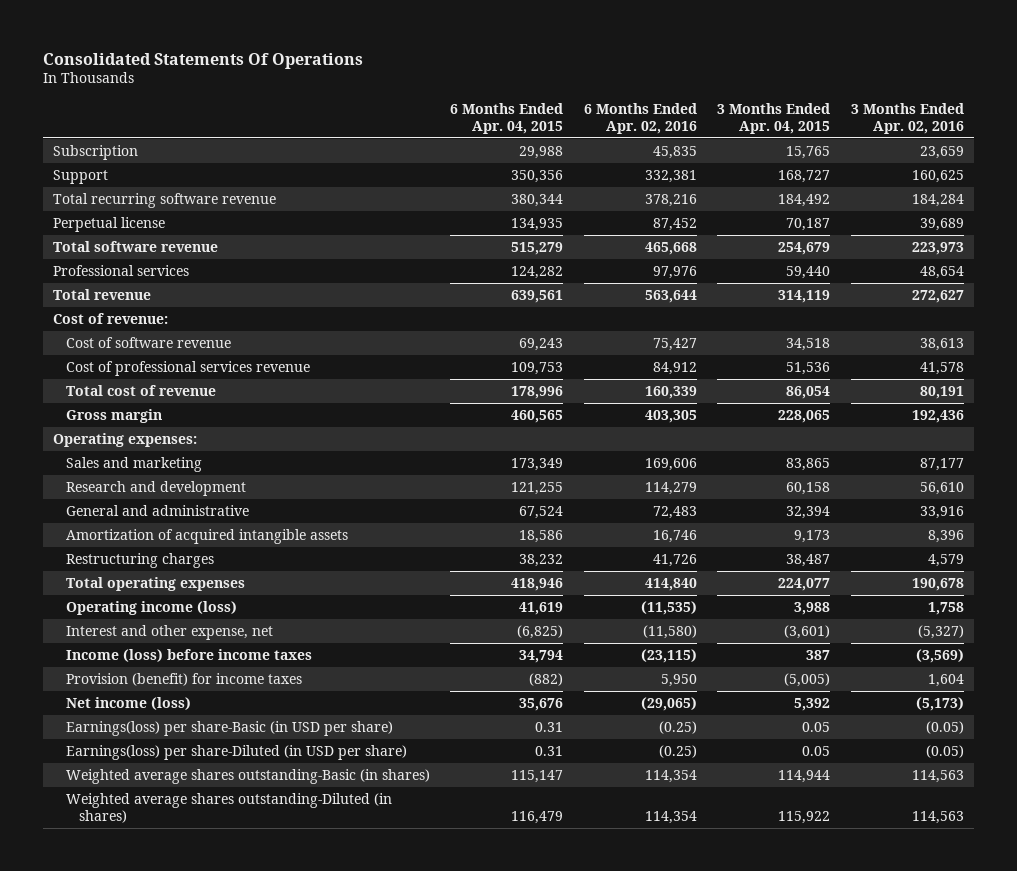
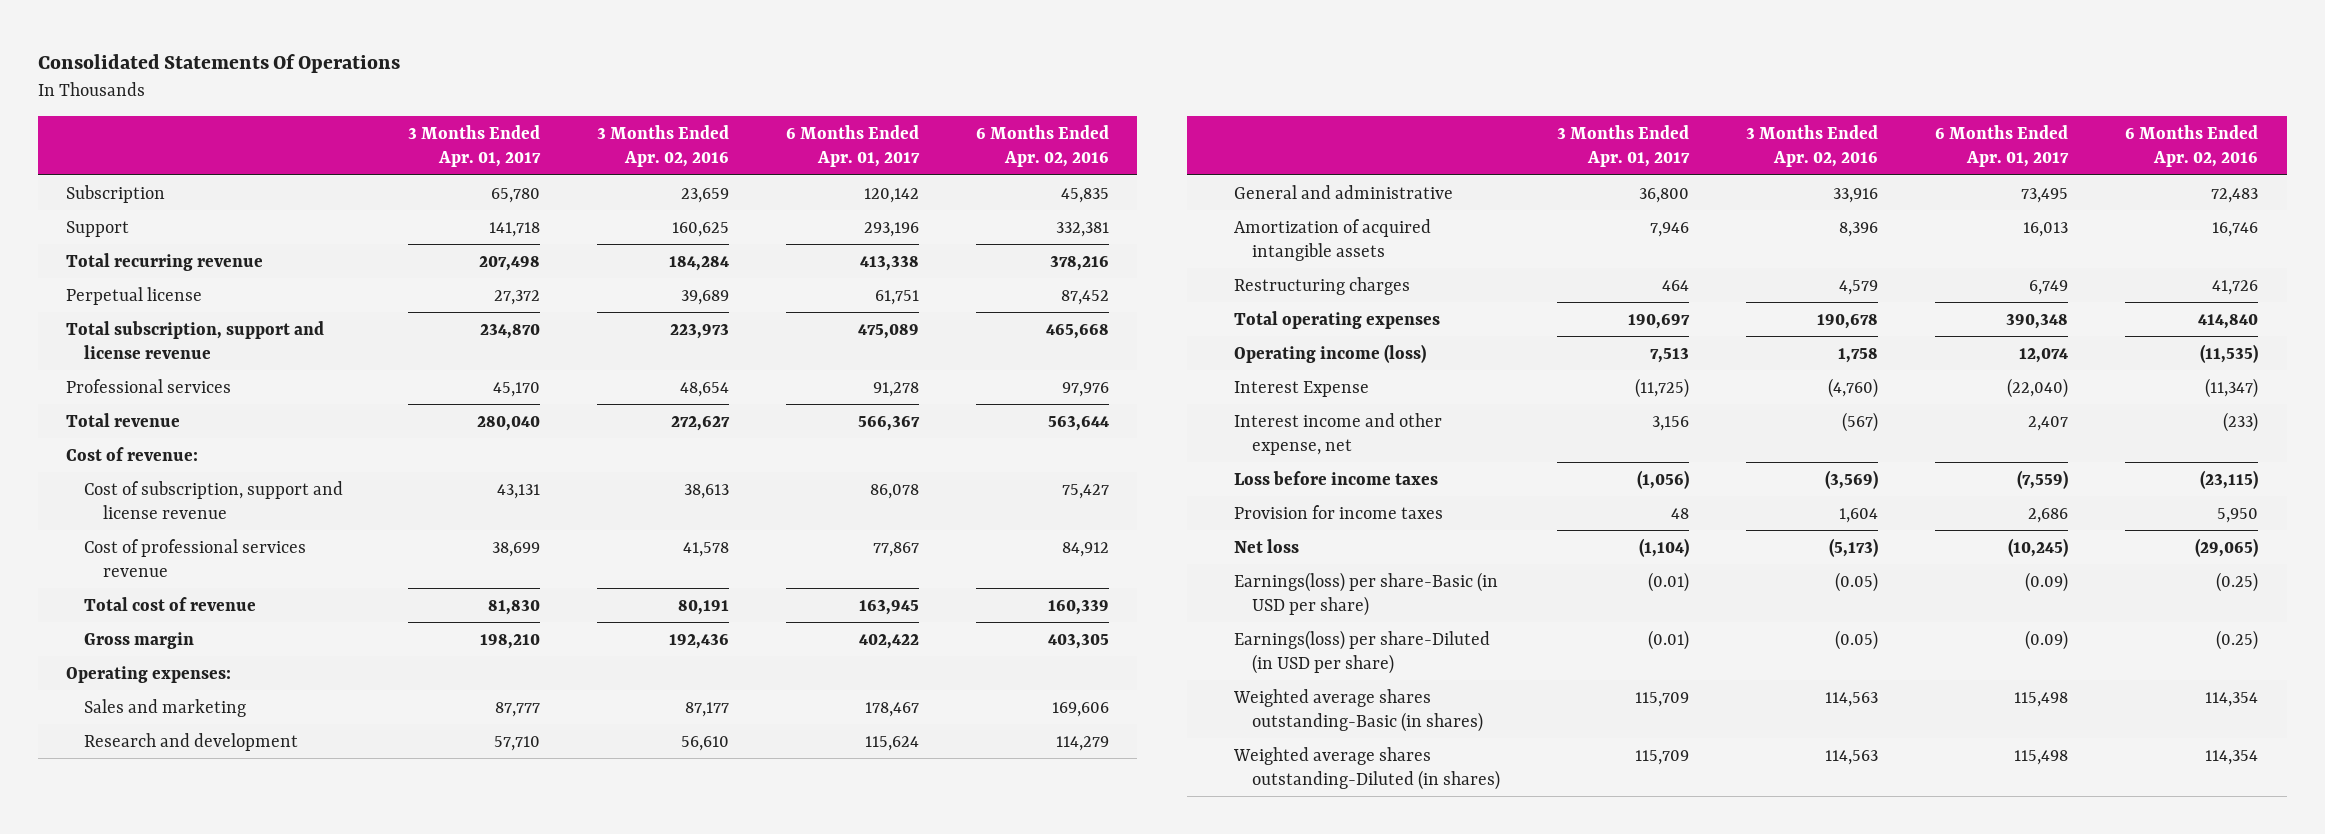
[450,102,564,134] 6 Months Ended Apr. 04, 2015 -> none
[717,102,831,134] 3 Months Ended Apr. 04, 2015 -> none
none -> [407,125,541,168] 3 Months Ended Apr. 01, 2017
none -> [785,125,920,168] 6 Months Ended Apr. 01, 2017
[53,192,277,208] Total recurring software revenue -> [66,252,264,271] Total recurring revenue
[53,240,219,252] Total software revenue -> [66,320,325,359] Total subscription, support and license revenue
[66,336,232,348] Cost of software revenue -> [84,480,344,519] Cost of subscription, support and license revenue
none -> [1234,380,1370,397] Interest Expense
[66,624,274,640] Interest and other expense, net -> [1234,412,1443,455] Interest income and other expense, net
[642,624,697,639] (11,580) -> [2223,411,2259,432] (233)
[917,624,964,639] (5,327) -> [1842,411,1879,432] (567)
[66,648,313,662] Income (loss) before income taxes -> [1234,470,1439,485] Loss before income taxes
[66,672,303,686] Provision (benefit) for income taxes -> [1234,504,1444,519] Provision for income taxes
[66,696,192,710] Net income (loss) -> [1234,538,1300,553] Net loss

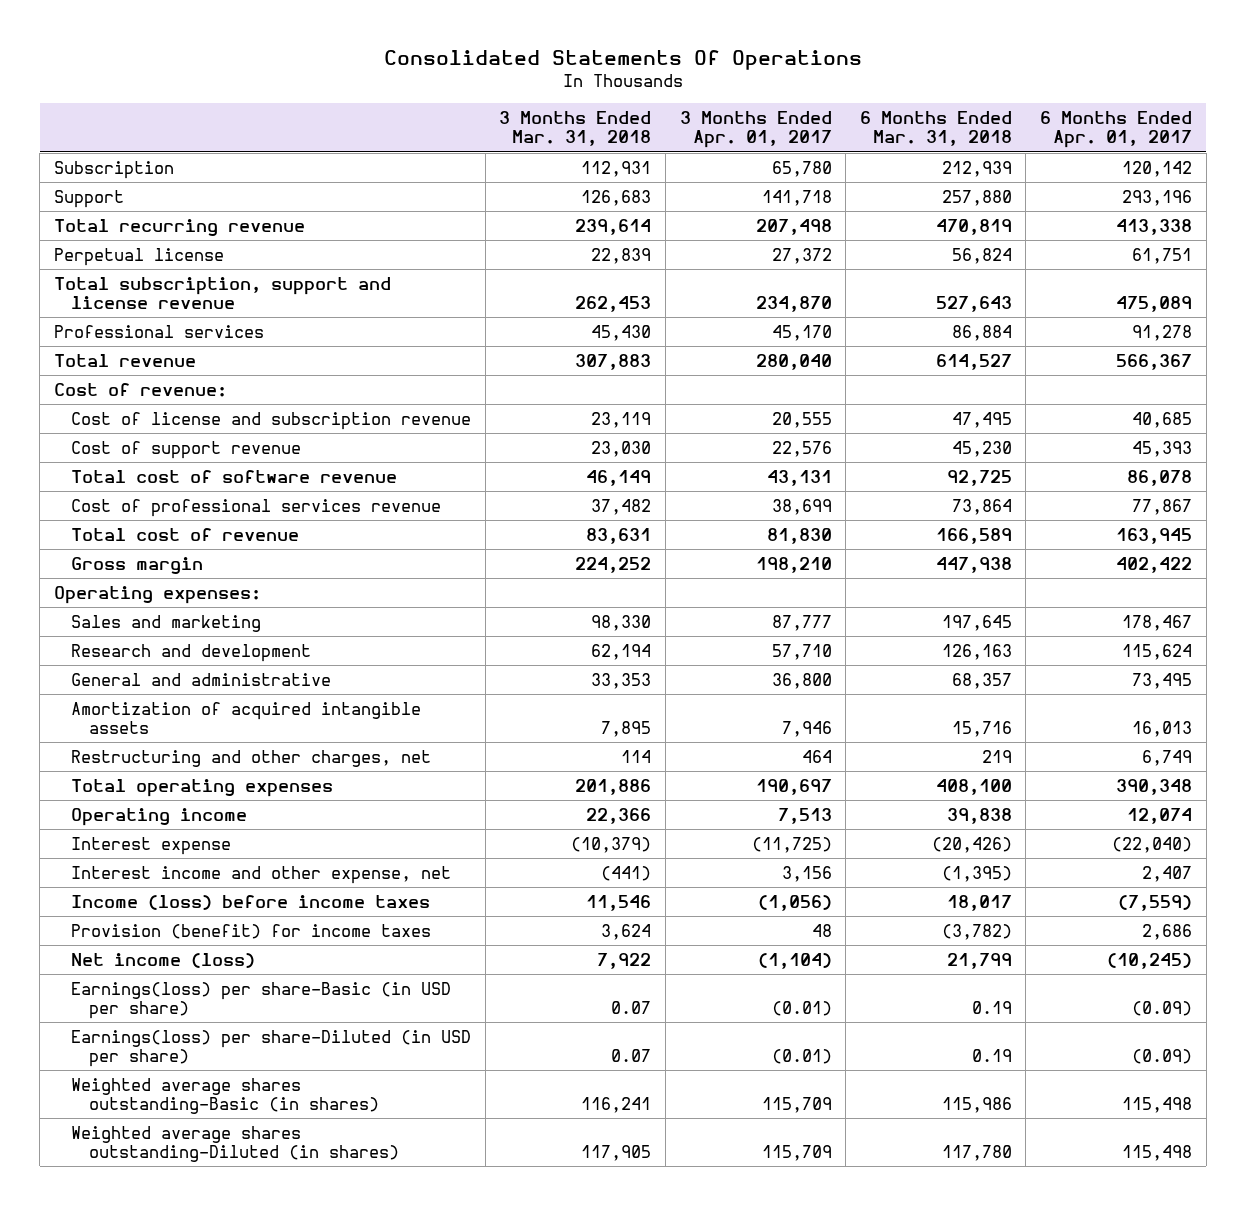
[596,125,729,168] 3 Months Ended Apr. 02, 2016 -> none
[975,125,1109,168] 6 Months Ended Apr. 02, 2016 -> none
none -> [499,111,652,147] 3 Months Ended Mar. 31, 2018
none -> [859,111,1012,147] 6 Months Ended Mar. 31, 2018
none -> [71,411,472,430] Cost of license and subscription revenue
none -> [71,440,302,459] Cost of support revenue
[84,480,344,519] Cost of subscription, support and license revenue -> [71,469,398,483] Total cost of software revenue
[1234,276,1411,295] Restructuring charges -> [71,749,432,767] Restructuring and other charges, net
[1234,343,1427,363] Operating income (loss) -> [71,807,248,826] Operating income
[1234,380,1370,397] Interest Expense -> [71,836,232,855] Interest expense
[1234,470,1439,485] Loss before income taxes -> [71,894,431,910] Income (loss) before income taxes
[1234,504,1444,519] Provision for income taxes -> [71,923,432,939] Provision (benefit) for income taxes
[1234,538,1300,553] Net loss -> [71,952,256,968] Net income (loss)

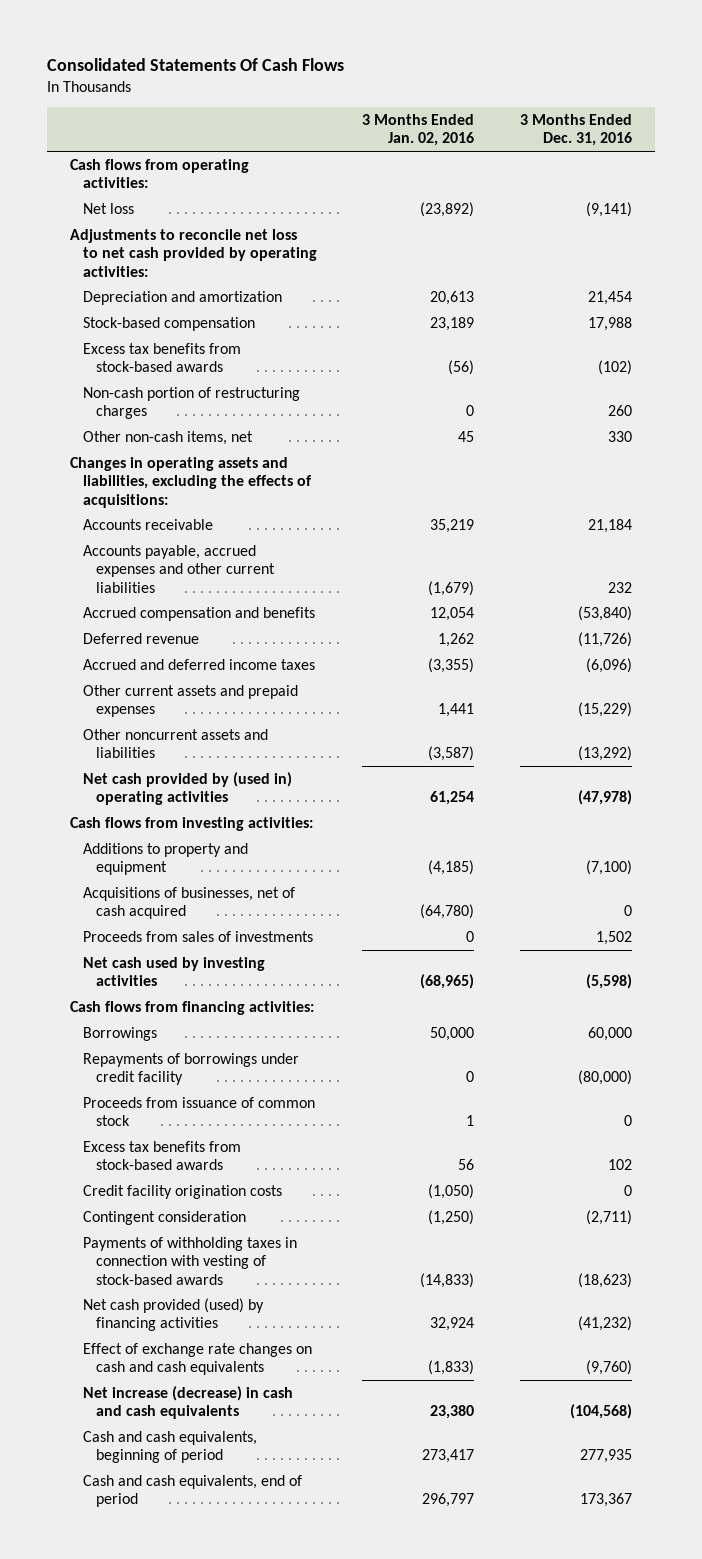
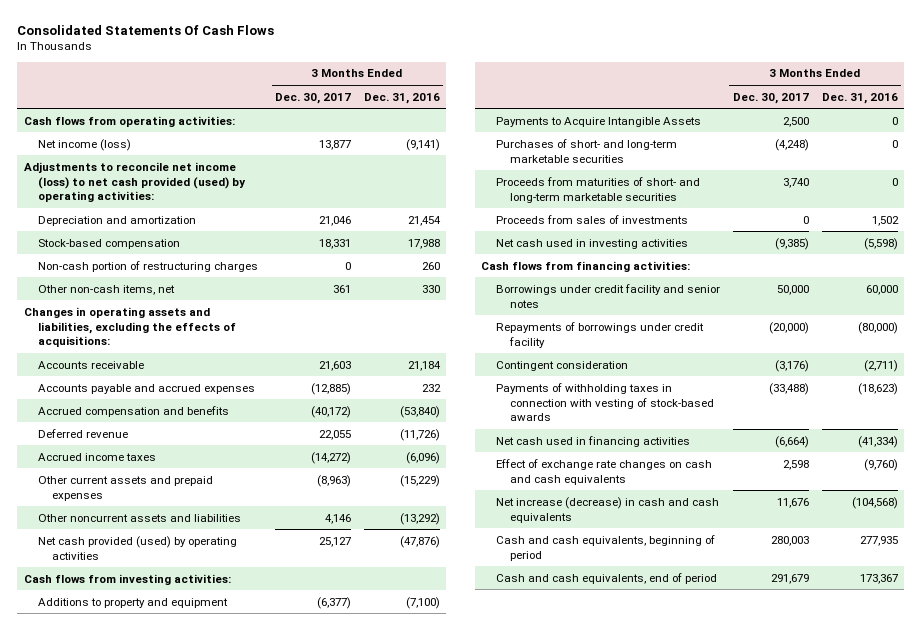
[362,114,475,147] 3 Months Ended Jan. 02, 2016 -> none
none -> [274,92,351,104] Dec. 30, 2017
[82,202,134,214] Net loss -> [37,138,131,151] Net income (loss)
[70,228,317,277] Adjustments to reconcile net loss to net cash provided by operating activities: -> [23,161,246,203] Adjustments to reconcile net income (loss) to net cash provided (used) by operating activities:
[82,342,241,373] Excess tax benefits from stock-based awards -> none
[82,544,275,593] Accounts payable, accrued expenses and other current liabilities -> [37,383,255,394] Accounts payable and accrued expenses
[82,658,315,670] Accrued and deferred income taxes -> [37,452,156,461] Accrued income taxes
[82,771,292,806] Net cash provided by (used in) operating activities -> [37,535,237,560] Net cash provided (used) by operating activities
[578,790,633,806] (47,978) -> [399,535,440,548] (47,876)
[82,886,295,920] Acquisitions of businesses, net of cash acquired -> none
none -> [495,116,701,127] Payments to Acquire Intangible Assets
none -> [495,138,677,163] Purchases of short- and long-term marketable securities
none -> [495,176,700,203] Proceeds from maturities of short- and long-term marketable securities
[82,956,265,987] Net cash used by investing activities -> [495,238,688,249] Net cash used in investing activities
[82,1026,157,1041] Borrowings -> [495,283,720,308] Borrowings under credit facility and senior notes
[82,1096,315,1127] Proceeds from issuance of common stock -> none
[82,1140,241,1171] Excess tax benefits from stock-based awards -> none
[82,1184,282,1199] Credit facility origination costs -> none
[82,1297,264,1332] Net cash provided (used) by financing activities -> [495,435,690,447] Net cash used in financing activities
[578,1316,633,1332] (41,232) -> [857,435,898,448] (41,334)

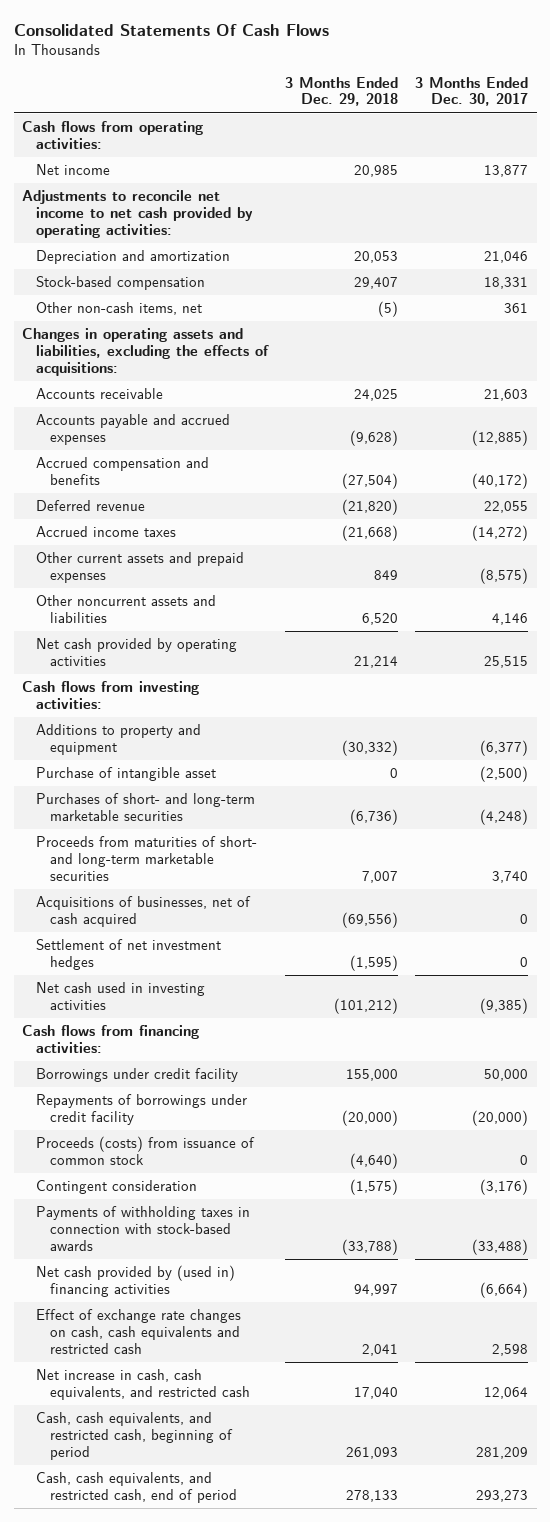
[363,92,440,104] Dec. 31, 2016 -> none
none -> [285,76,399,107] 3 Months Ended Dec. 29, 2018
[37,138,131,151] Net income (loss) -> [35,164,110,176] Net income
[23,161,246,203] Adjustments to reconcile net income (loss) to net cash provided (used) by operating activities: -> [22,190,253,238] Adjustments to reconcile net income to net cash provided by operating activities:
[37,260,258,272] Non-cash portion of restructuring charges -> none
[316,474,351,487] (8,963) -> [480,567,529,584] (8,575)
[37,535,237,560] Net cash provided (used) by operating activities -> [35,638,237,666] Net cash provided by operating activities
[318,536,351,547] 25,127 -> [484,655,529,668] 25,515
[495,116,701,127] Payments to Acquire Intangible Assets -> [35,767,216,782] Purchase of intangible asset
[782,116,809,127] 2,500 -> [480,766,529,783] (2,500)
[495,214,688,224] Proceeds from sales of investments -> none
none -> [35,896,251,927] Acquisitions of businesses, net of cash acquired
none -> [35,939,221,970] Settlement of net investment hedges
[495,283,720,308] Borrowings under credit facility and senior notes -> [35,1068,238,1083] Borrowings under credit facility
none -> [35,1136,255,1165] Proceeds (costs) from issuance of common stock
[495,382,714,422] Payments of withholding taxes in connection with vesting of stock-based awards -> [35,1206,250,1251] Payments of withholding taxes in connection with stock-based awards
[495,435,690,447] Net cash used in financing activities -> [35,1265,235,1297] Net cash provided by (used in) financing activities
[495,458,712,485] Effect of exchange rate changes on cash and cash equivalents -> [35,1309,241,1354] Effect of exchange rate changes on cash, cash equivalents and restricted cash
[495,496,719,523] Net increase (decrease) in cash and cash equivalents -> [35,1369,250,1400] Net increase in cash, cash equivalents, and restricted cash
[776,497,809,508] 11,676 -> [484,1386,529,1399] 12,064
[495,534,715,561] Cash and cash equivalents, beginning of period -> [35,1412,233,1460] Cash, cash equivalents, and restricted cash, beginning of period
[770,535,809,546] 280,003 -> [476,1446,529,1459] 281,209
[495,572,717,584] Cash and cash equivalents, end of period -> [35,1472,237,1503] Cash, cash equivalents, and restricted cash, end of period
[770,573,809,584] 291,679 -> [476,1489,529,1502] 293,273

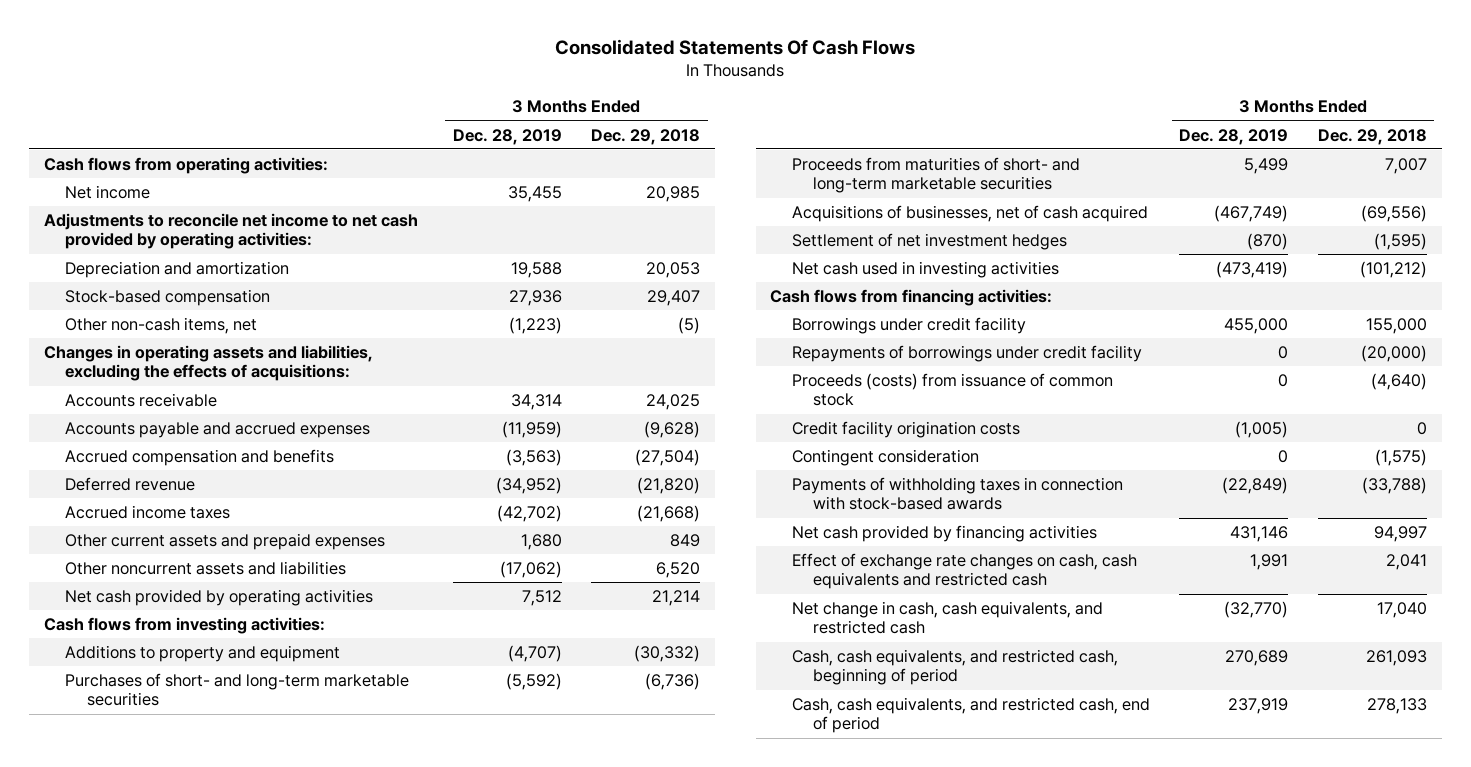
[415,76,529,107] 3 Months Ended Dec. 30, 2017 -> none
none -> [452,128,562,145] Dec. 28, 2019
[35,767,216,782] Purchase of intangible asset -> none
none -> [791,420,1020,438] Credit facility origination costs
[35,1265,235,1297] Net cash provided by (used in) financing activities -> [791,524,1097,542] Net cash provided by financing activities
[35,1369,250,1400] Net increase in cash, cash equivalents, and restricted cash -> [791,600,1103,635] Net change in cash, cash equivalents, and restricted cash

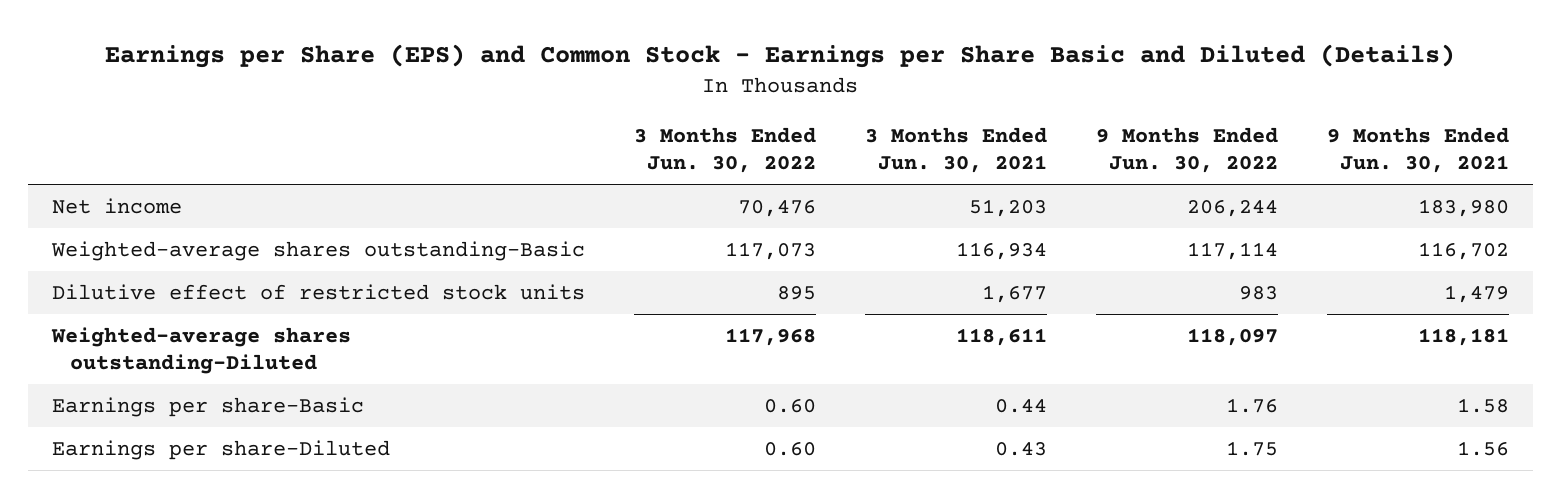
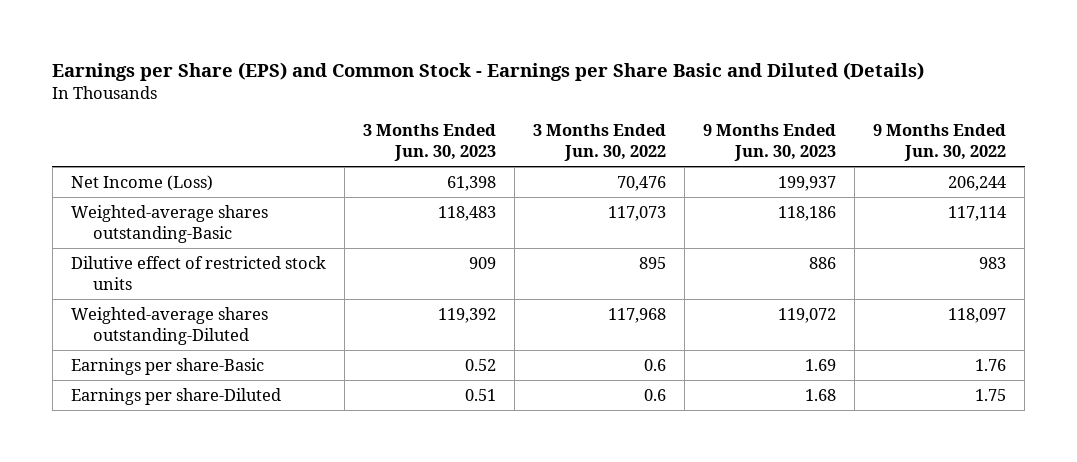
[864,127,1047,174] 3 Months Ended Jun. 30, 2021 -> none
[1326,127,1509,174] 9 Months Ended Jun. 30, 2021 -> none
none -> [362,124,496,162] 3 Months Ended Jun. 30, 2023
none -> [702,124,836,162] 9 Months Ended Jun. 30, 2023
[52,197,183,214] Net income -> [70,174,213,191] Net Income (Loss)
[763,398,816,413] 0.60 -> [643,358,666,371] 0.6
[763,441,816,456] 0.60 -> [643,388,666,401] 0.6

